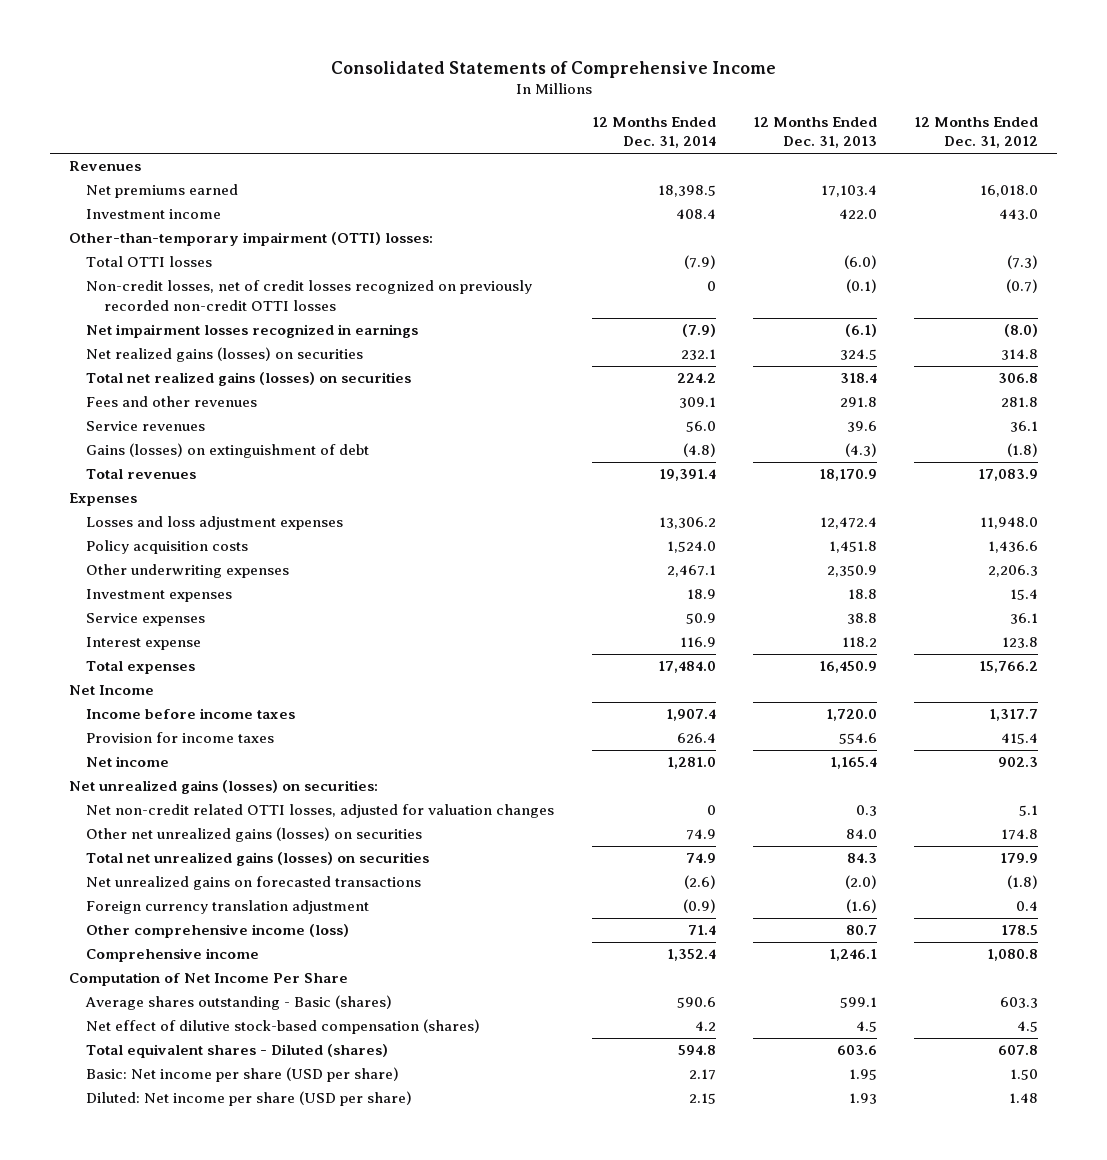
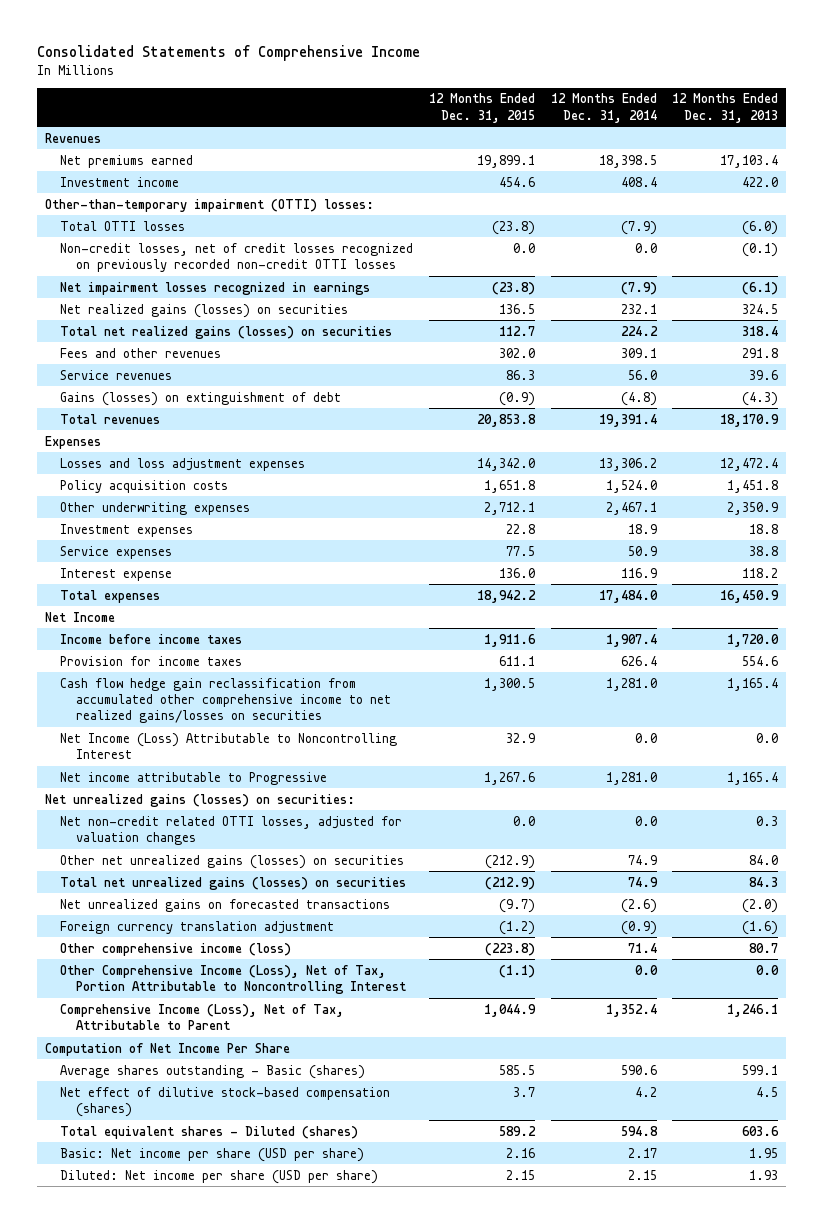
[914,116,1039,149] 12 Months Ended Dec. 31, 2012 -> none
none -> [428,93,535,123] 12 Months Ended Dec. 31, 2015
[706,281,716,292] 0 -> [634,242,657,253] 0.0
none -> [60,677,391,724] Cash flow hedge gain reclassification from accumulated other comprehensive income to net realized gains/losses on securities
none -> [60,732,398,759] Net Income (Loss) Attributable to Noncontrolling Interest
[86,756,170,768] Net income -> [60,771,328,785] Net income attributable to Progressive
[706,805,716,816] 0 -> [634,815,657,826] 0.0
none -> [60,964,406,994] Other Comprehensive Income (Loss), Net of Tax, Portion Attributable to Noncontrolling Interest
[86,948,260,963] Comprehensive income -> [60,1003,345,1030] Comprehensive Income (Loss), Net of Tax, Attributable to Parent

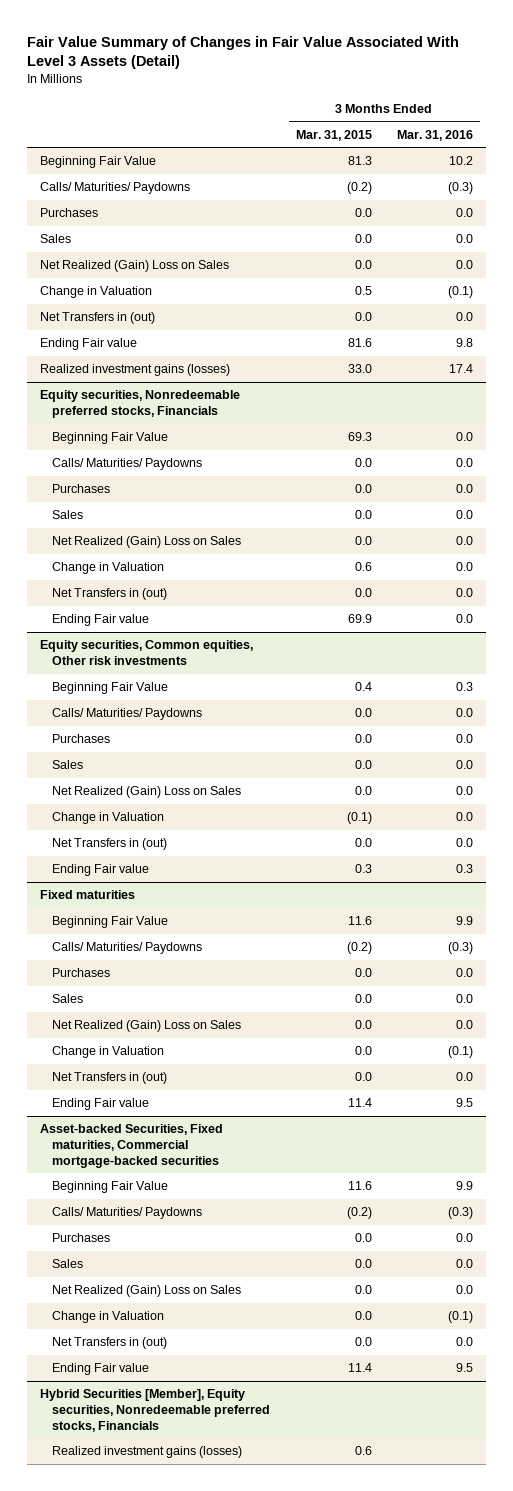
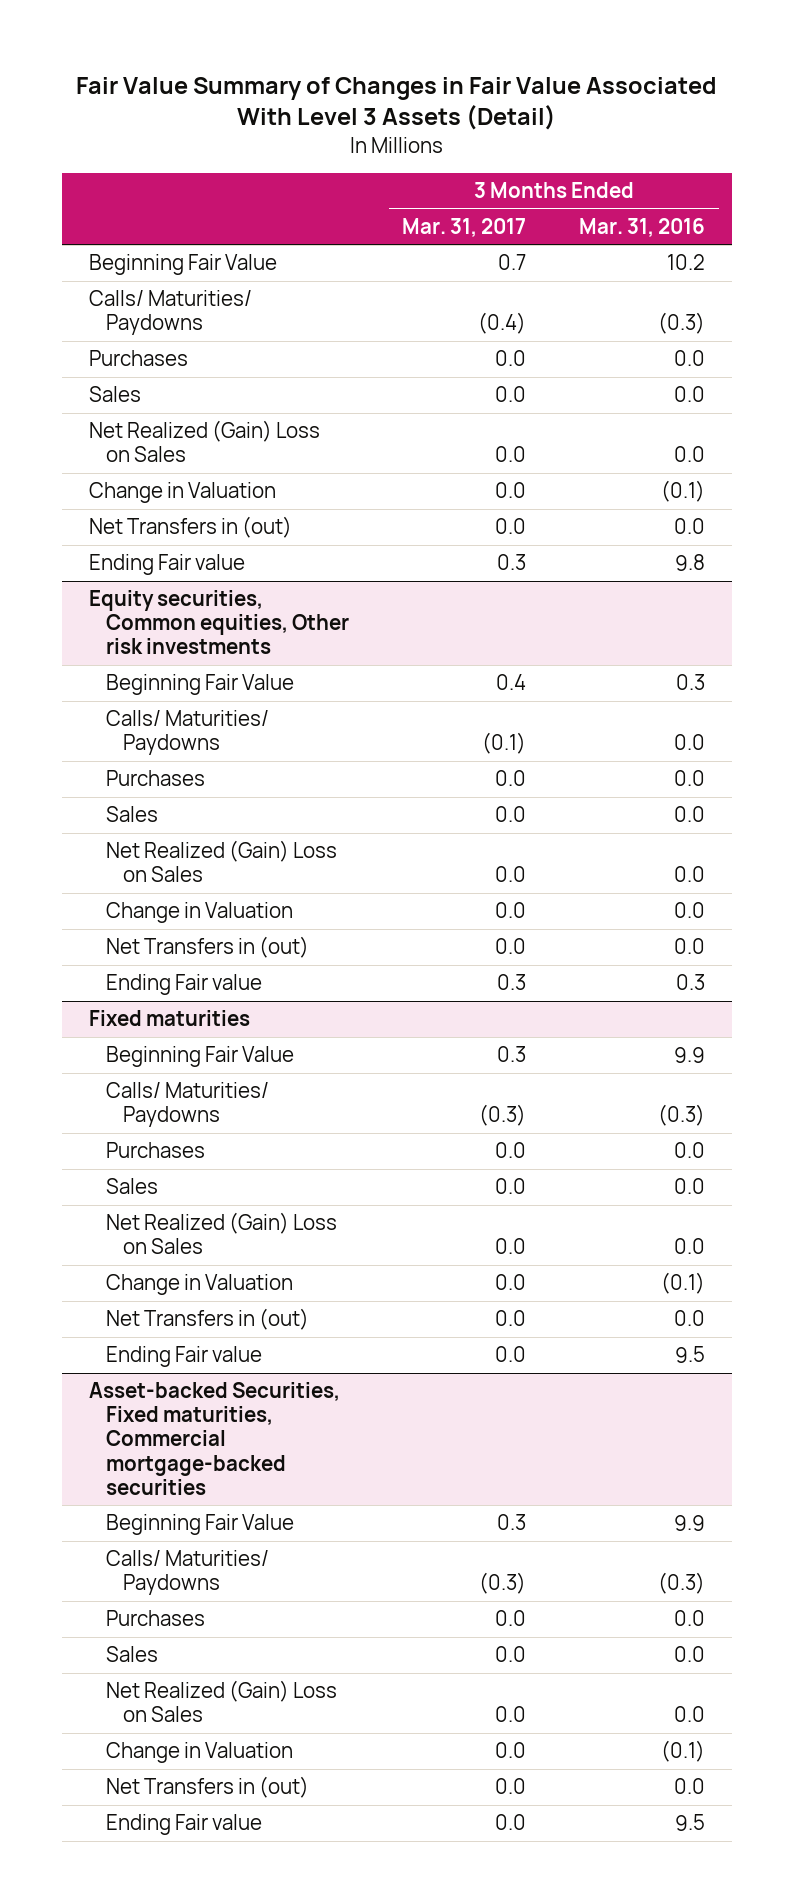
[295,129,372,141] Mar. 31, 2015 -> none
none -> [402,218,527,238] Mar. 31, 2017
[39,364,230,377] Realized investment gains (losses) -> none
[39,390,240,419] Equity securities, Nonredeemable preferred stocks, Financials -> none
[52,432,169,445] Beginning Fair Value -> none
[52,458,203,471] Calls/ Maturities/ Paydowns -> none
[52,484,111,494] Purchases -> none
[52,510,84,520] Sales -> none
[52,536,242,549] Net Realized (Gain) Loss on Sales -> none
[52,562,165,575] Change in Valuation -> none
[52,588,168,601] Net Transfers in (out) -> none
[52,614,150,627] Ending Fair value -> none
[39,1389,271,1432] Hybrid Securities [Member], Equity securities, Nonredeemable preferred stocks, Financials -> none
[52,1446,243,1459] Realized investment gains (losses) -> none

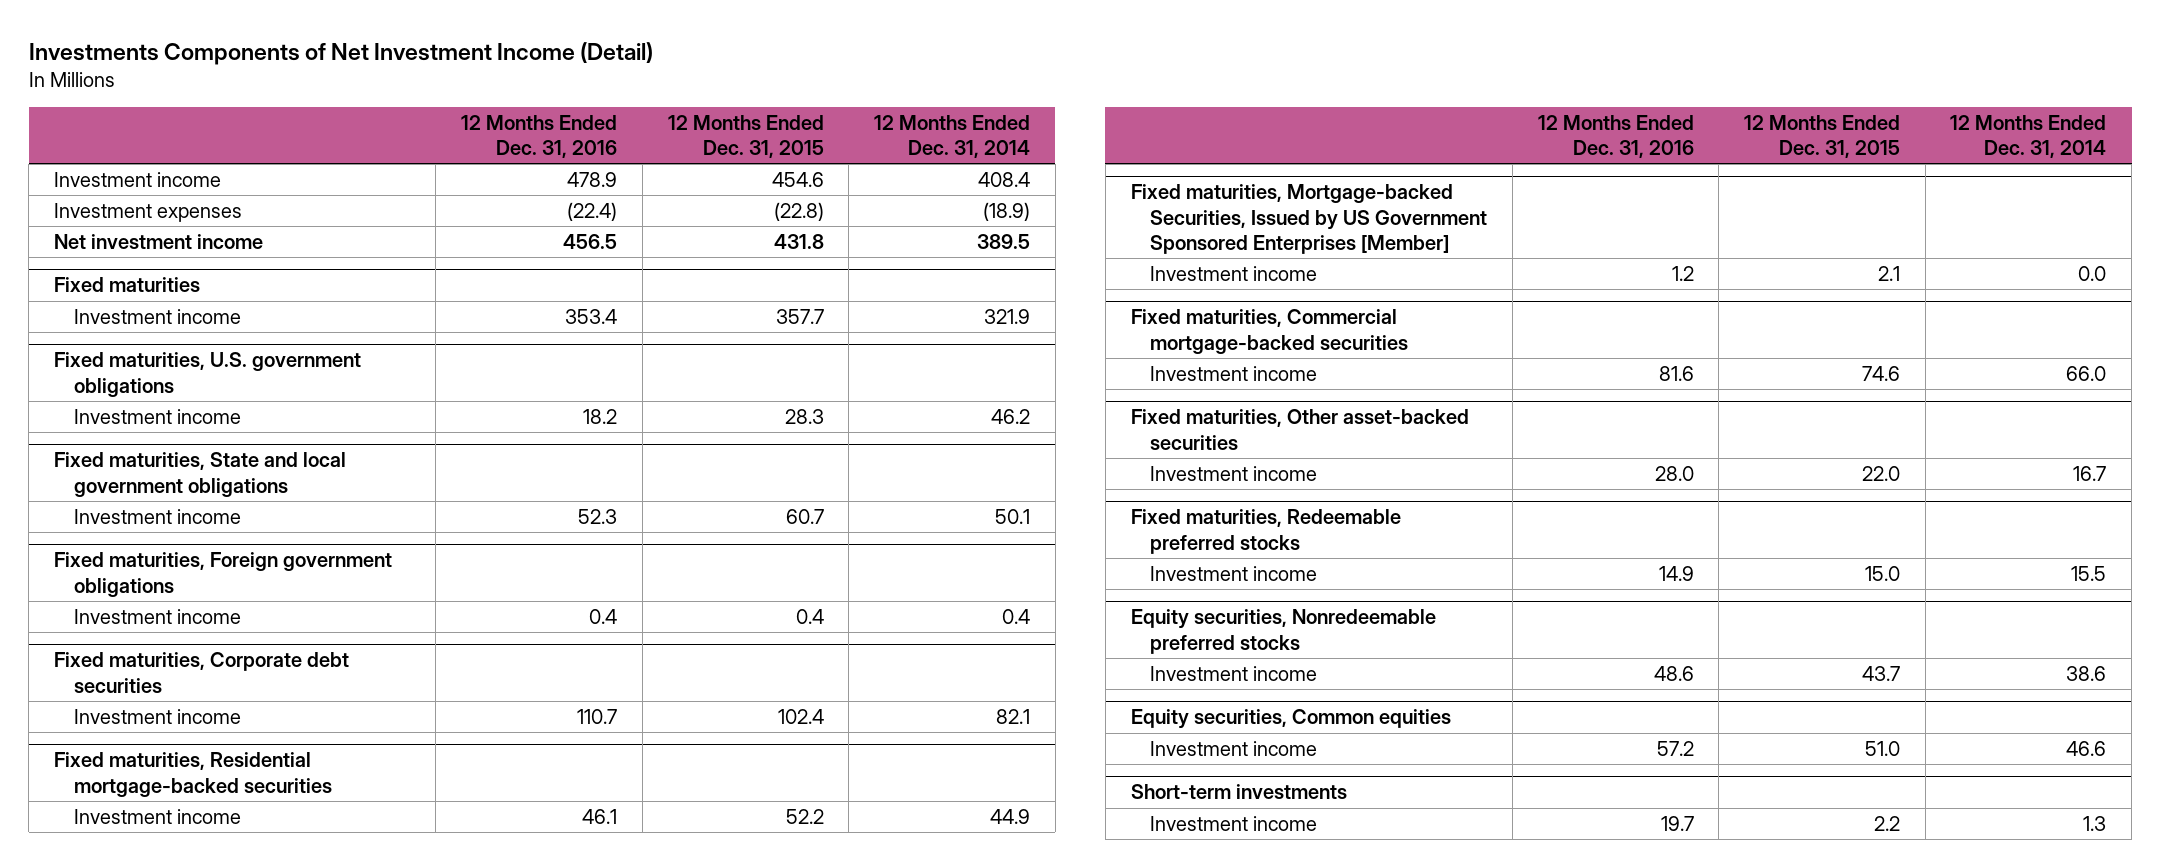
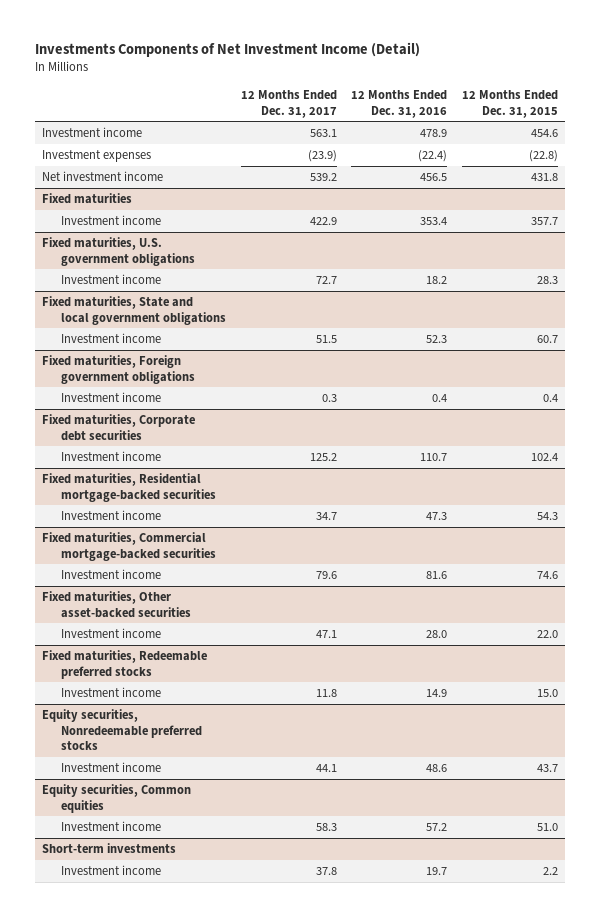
[874,114,1031,159] 12 Months Ended Dec. 31, 2014 -> none
none -> [240,90,337,118] 12 Months Ended Dec. 31, 2017
[1130,184,1488,255] Fixed maturities, Mortgage-backed Securities, Issued by US Government Sponsored Enterprises [Member] -> none
[1150,265,1318,281] Investment income -> none
[582,808,618,824] 46.1 -> [426,512,448,521] 47.3
[785,808,824,824] 52.2 -> [536,512,558,521] 54.3

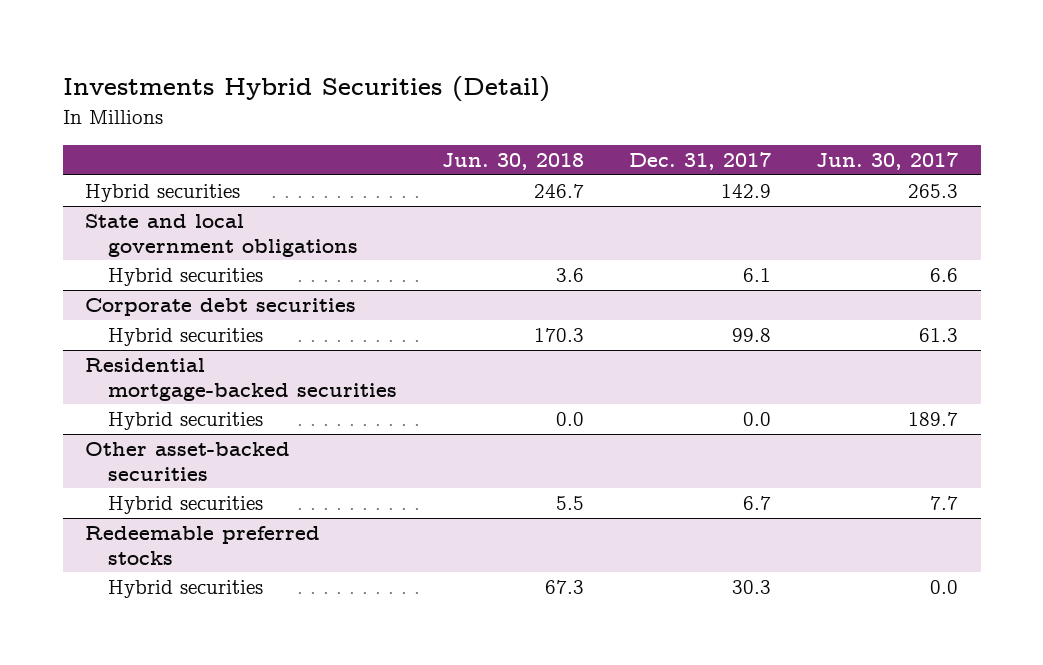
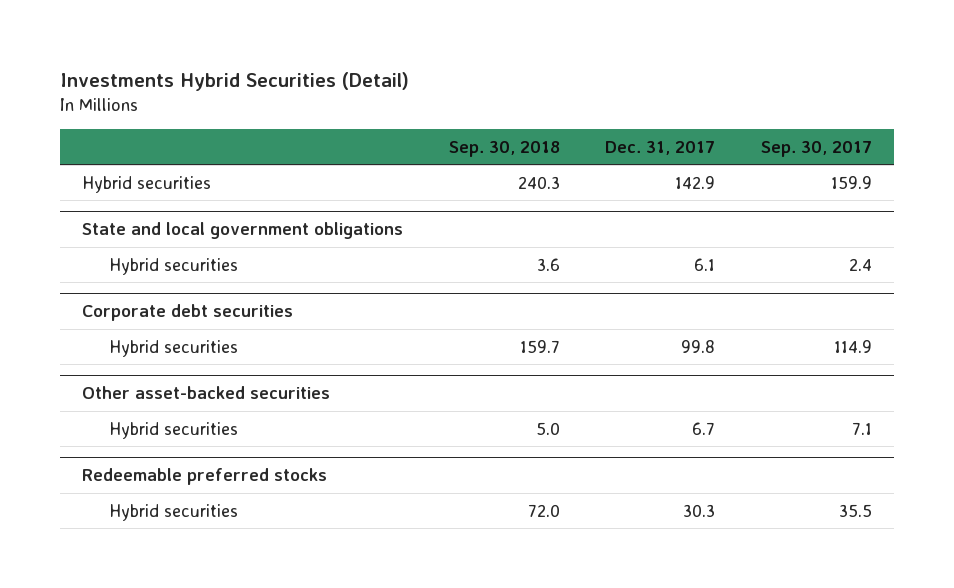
[442,153,585,171] Jun. 30, 2018 -> none
[816,152,959,171] Jun. 30, 2017 -> none
none -> [448,140,560,157] Sep. 30, 2018
none -> [760,140,872,157] Sep. 30, 2017
[85,358,398,401] Residential mortgage-backed securities -> none
[108,412,264,431] Hybrid securities -> none

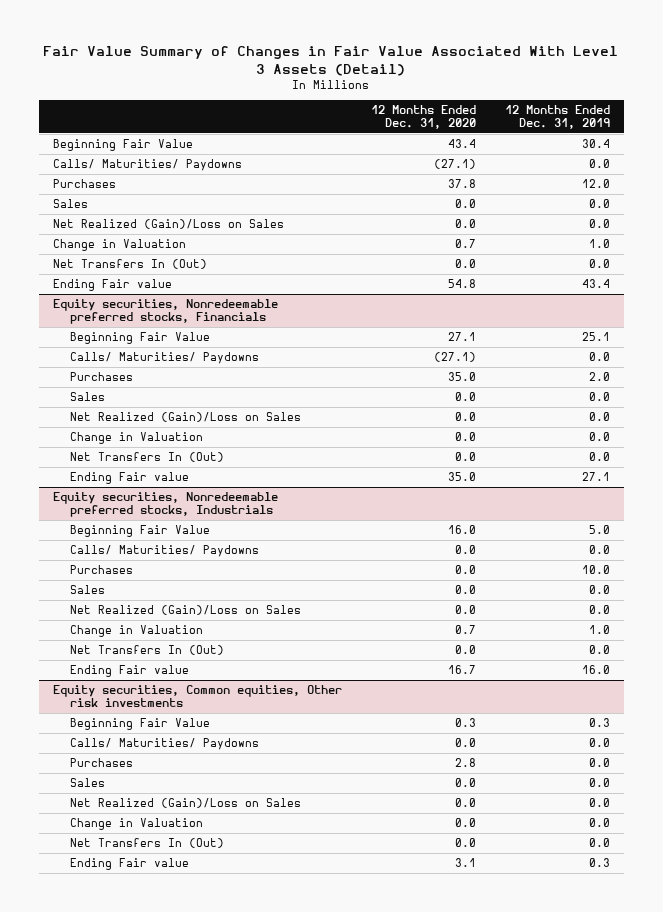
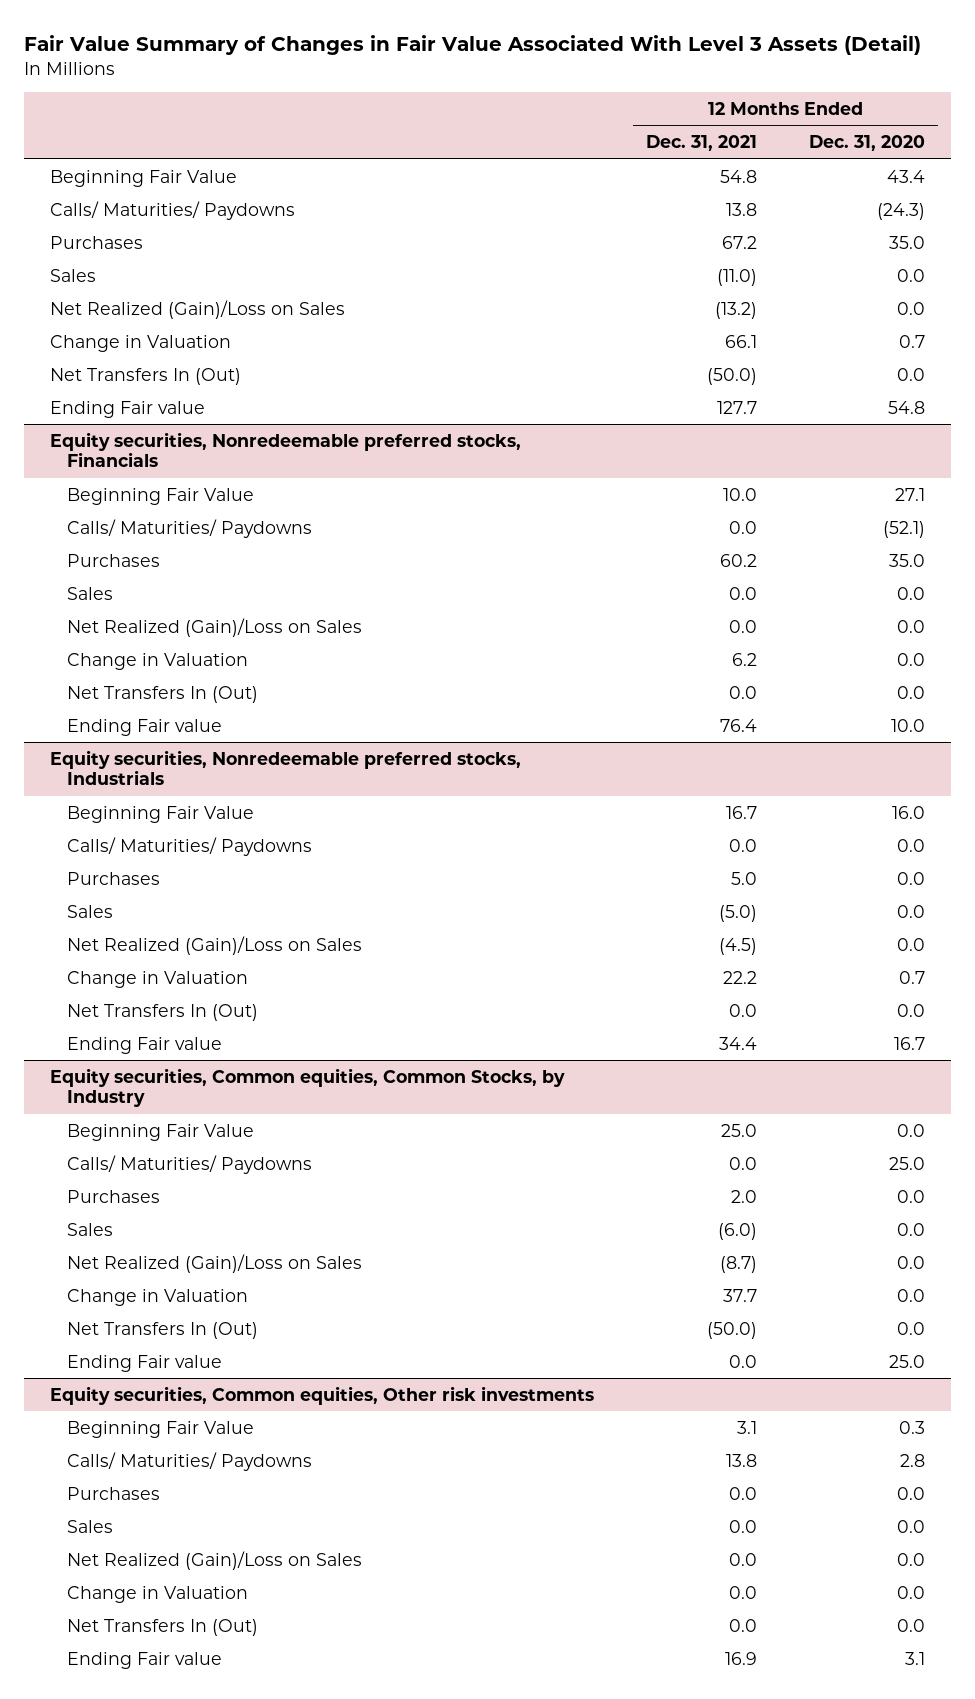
[504,105,610,130] 12 Months Ended Dec. 31, 2019 -> none
none -> [646,135,758,152] Dec. 31, 2021
[433,159,476,170] (27.1) -> [877,202,926,220] (24.3)
[447,179,476,189] 37.8 -> [889,235,926,249] 35.0
[433,352,476,363] (27.1) -> [883,520,926,538] (52.1)
[447,472,476,482] 35.0 -> [891,718,926,732] 10.0
none -> [49,1067,565,1108] Equity securities, Common equities, Common Stocks, by Industry
none -> [67,1123,255,1141] Beginning Fair Value
none -> [67,1154,313,1174] Calls/ Maturities/ Paydowns
none -> [67,1189,161,1203] Purchases
none -> [67,1222,114,1236] Sales
none -> [67,1253,363,1273] Net Realized (Gain)/Loss on Sales
none -> [67,1288,249,1306] Change in Valuation
none -> [67,1321,259,1339] Net Transfers In (Out)
none -> [67,1354,223,1372] Ending Fair value
[454,738,476,748] 0.0 -> [900,1453,926,1467] 2.8
[454,758,476,768] 2.8 -> [897,1486,926,1500] 0.0

